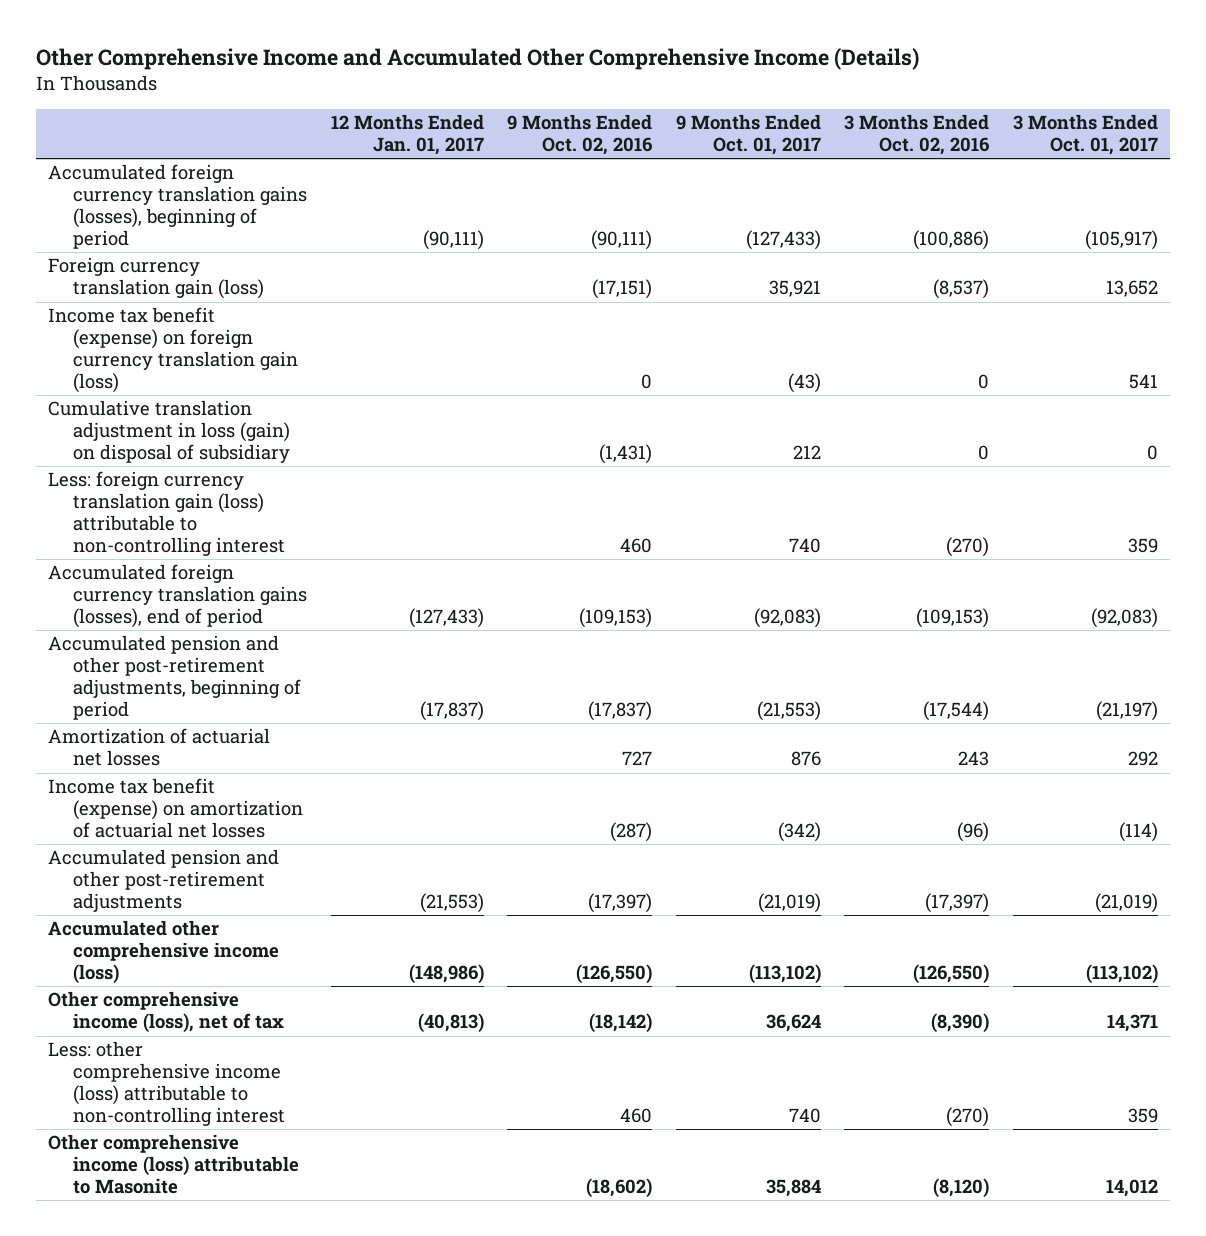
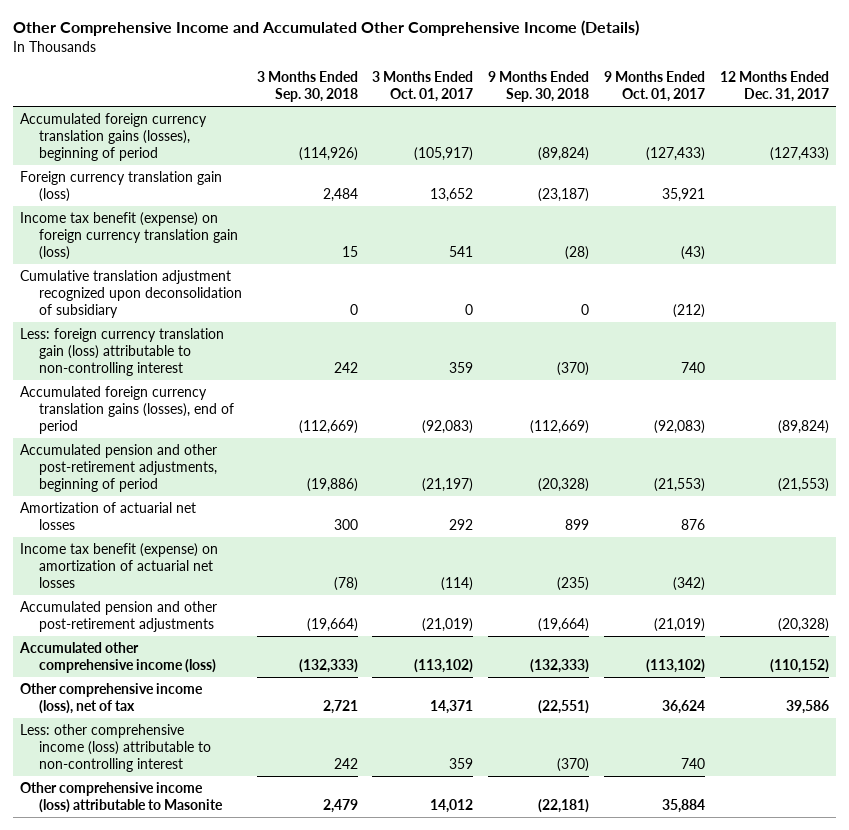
[330,114,484,156] 12 Months Ended Jan. 01, 2017 -> none
[507,114,653,156] 9 Months Ended Oct. 02, 2016 -> none
[844,114,990,156] 3 Months Ended Oct. 02, 2016 -> none
none -> [256,70,358,102] 3 Months Ended Sep. 30, 2018
none -> [488,70,590,102] 9 Months Ended Sep. 30, 2018
none -> [719,70,829,102] 12 Months Ended Dec. 31, 2017
[48,400,291,464] Cumulative translation adjustment in loss (gain) on disposal of subsidiary -> [19,269,242,318] Cumulative translation adjustment recognized upon deconsolidation of subsidiary
[792,445,821,460] 212 -> [672,303,705,318] (212)

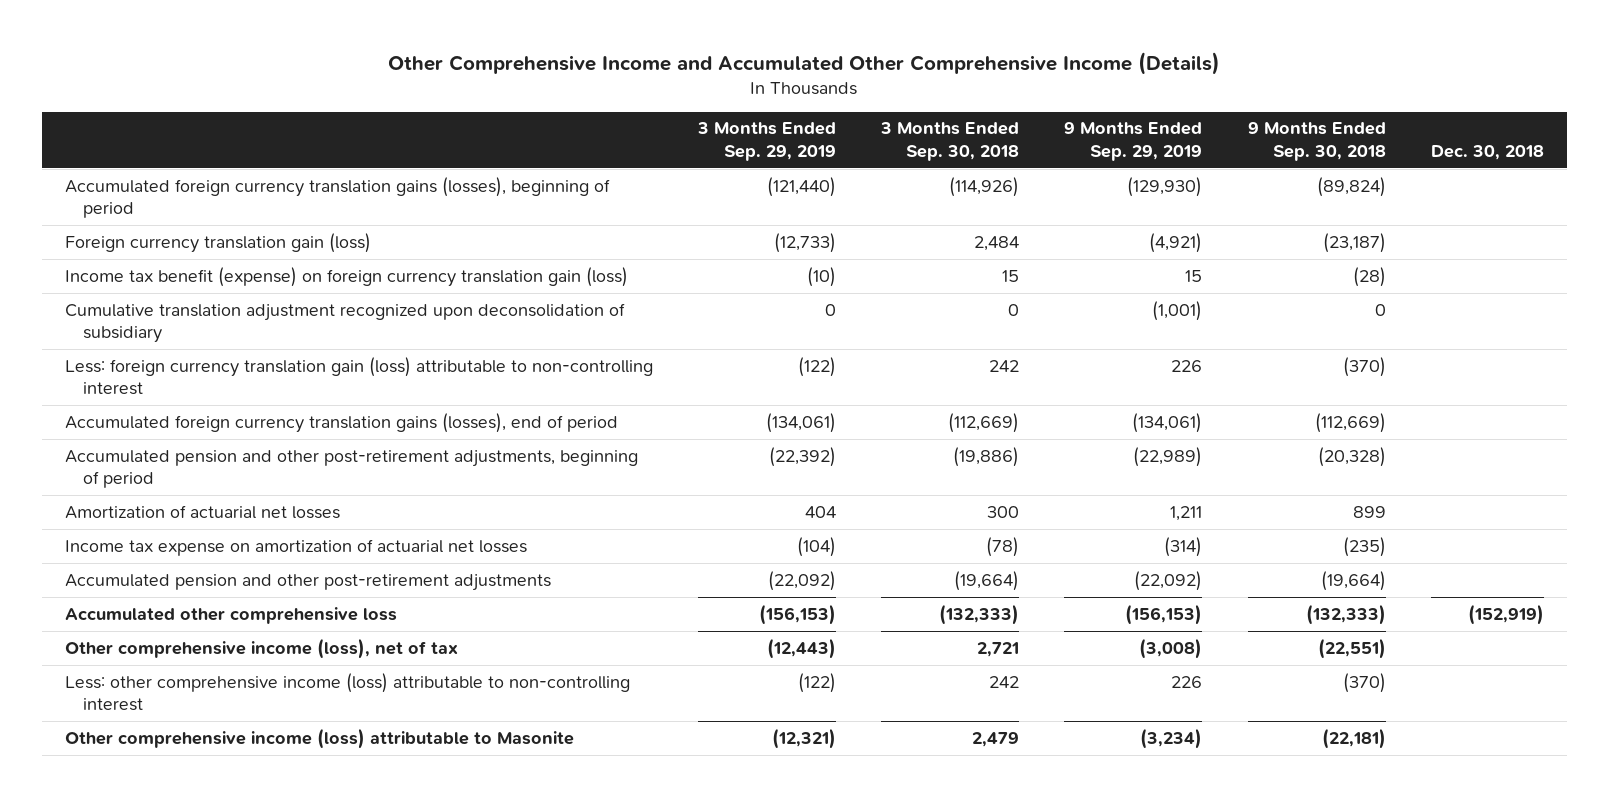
[372,70,474,102] 3 Months Ended Oct. 01, 2017 -> none
[603,70,705,102] 9 Months Ended Oct. 01, 2017 -> none
[719,70,829,102] 12 Months Ended Dec. 31, 2017 -> none
none -> [696,122,836,162] 3 Months Ended Sep. 29, 2019
none -> [1064,122,1203,162] 9 Months Ended Sep. 29, 2019
none -> [1431,145,1545,161] Dec. 30, 2018
[19,542,218,588] Income tax benefit (expense) on amortization of actuarial net losses -> [64,538,527,556] Income tax expense on amortization of actuarial net losses
[18,641,216,673] Accumulated other comprehensive income (loss) -> [64,606,397,624] Accumulated other comprehensive loss

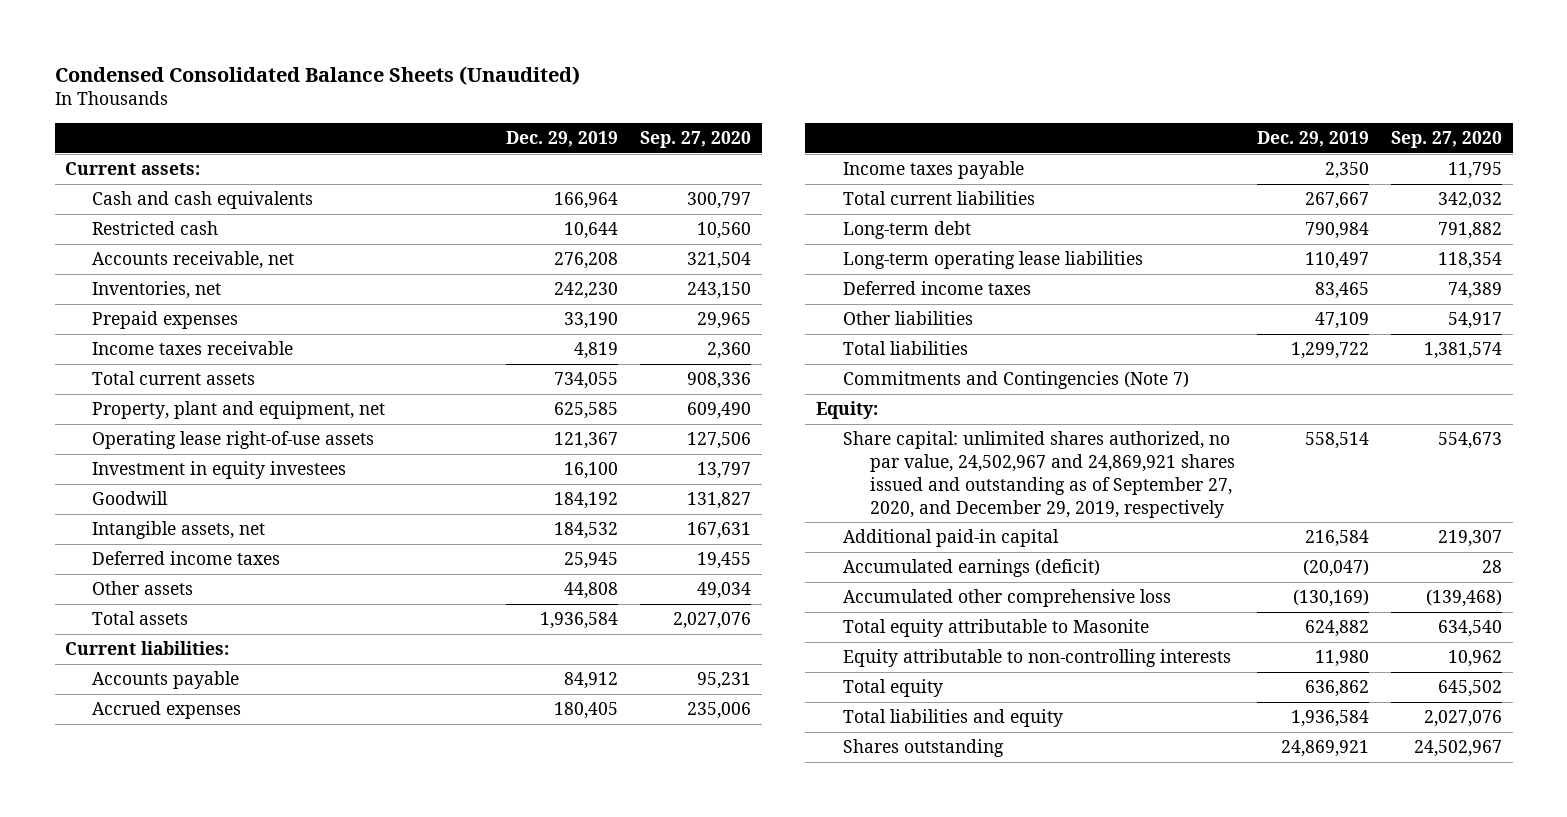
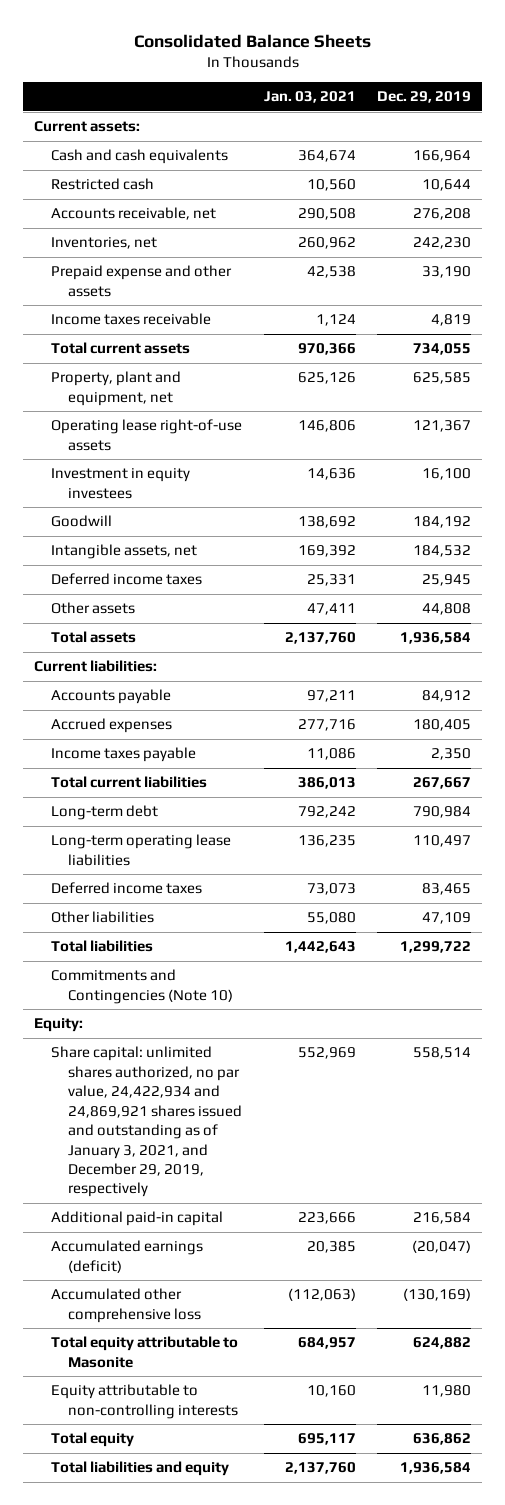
[54,65,580,85] Condensed Consolidated Balance Sheets (Unaudited) -> [133,33,371,48] Consolidated Balance Sheets
[639,131,751,149] Sep. 27, 2020 -> none
none -> [263,91,356,104] Jan. 03, 2021
[92,311,239,330] Prepaid expenses -> [51,265,233,297] Prepaid expense and other assets
[843,371,1190,390] Commitments and Contingencies (Note 7) -> [51,969,234,1004] Commitments and Contingencies (Note 10)
[843,431,1235,518] Share capital: unlimited shares authorized, no par value, 24,502,967 and 24,869,921 shares issued and outstanding as of September 27, 2020, and December 29, 2019, respectively -> [51,1046,243,1198] Share capital: unlimited shares authorized, no par value, 24,422,934 and 24,869,921 shares issued and outstanding as of January 3, 2021, and December 29, 2019, respectively
[843,739,1005,758] Shares outstanding -> none

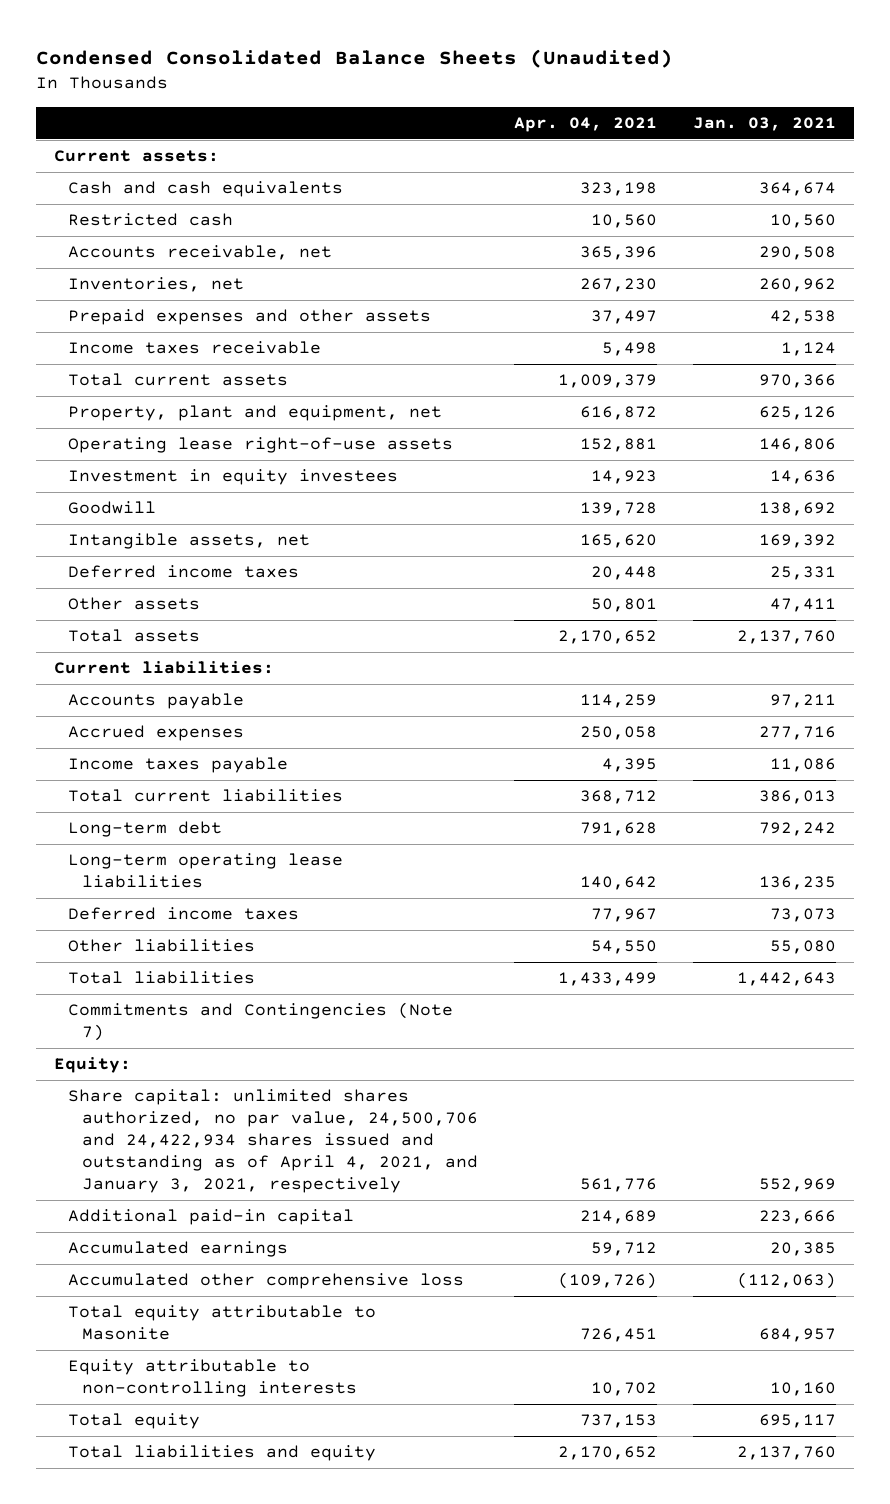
[133,33,371,48] Consolidated Balance Sheets -> [35,48,673,68] Condensed Consolidated Balance Sheets (Unaudited)
[376,91,471,104] Dec. 29, 2019 -> none
none -> [514,116,658,132] Apr. 04, 2021
[51,265,233,297] Prepaid expense and other assets -> [68,309,432,326] Prepaid expenses and other assets
[51,969,234,1004] Commitments and Contingencies (Note 10) -> [68,1002,454,1042] Commitments and Contingencies (Note 7)
[51,1046,243,1198] Share capital: unlimited shares authorized, no par value, 24,422,934 and 24,869,921 shares issued and outstanding as of January 3, 2021, and December 29, 2019, respectively -> [68,1089,479,1194] Share capital: unlimited shares authorized, no par value, 24,500,706 and 24,422,934 shares issued and outstanding as of April 4, 2021, and January 3, 2021, respectively
[51,1240,204,1273] Accumulated earnings (deficit) -> [68,1241,289,1258] Accumulated earnings

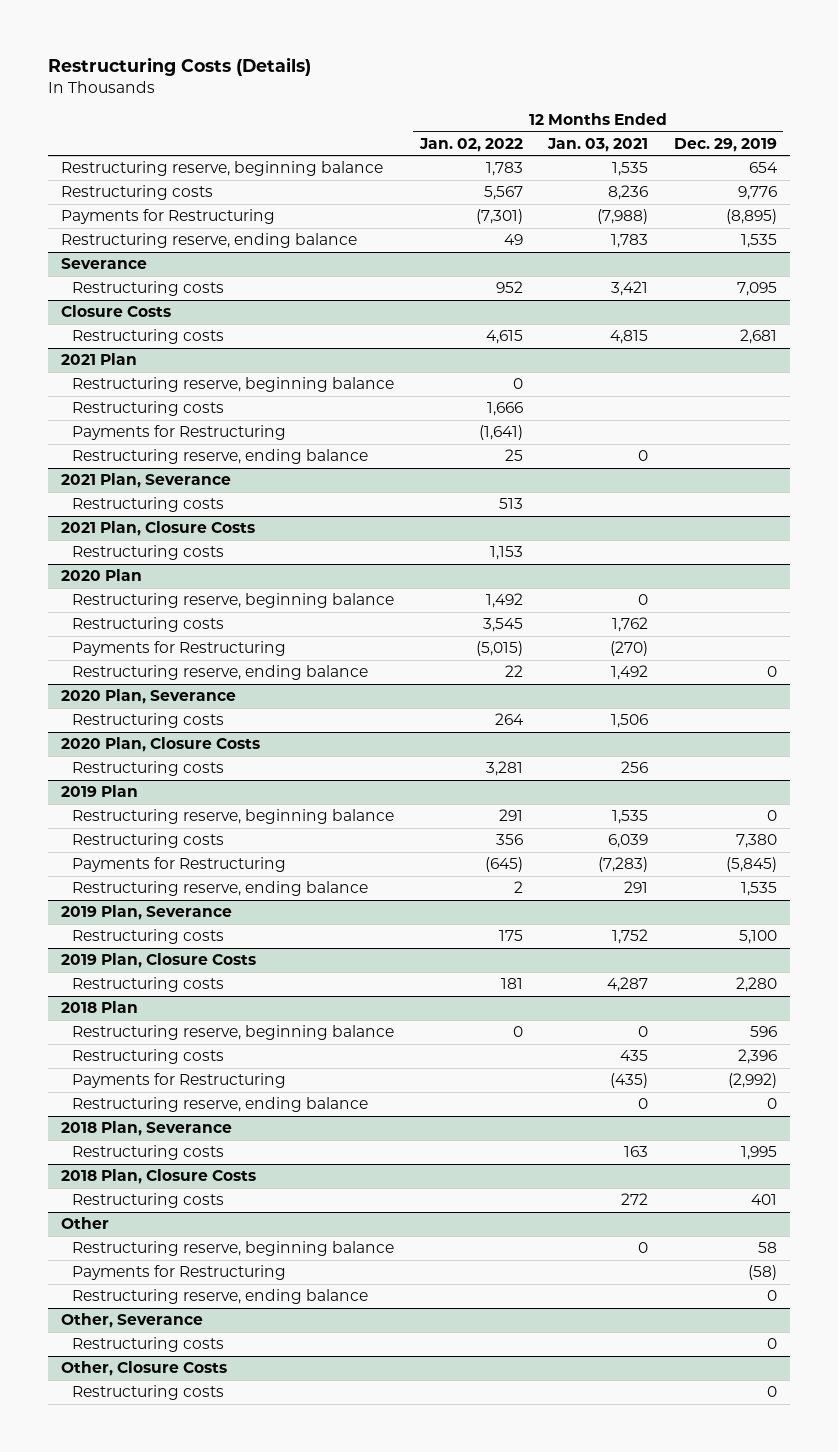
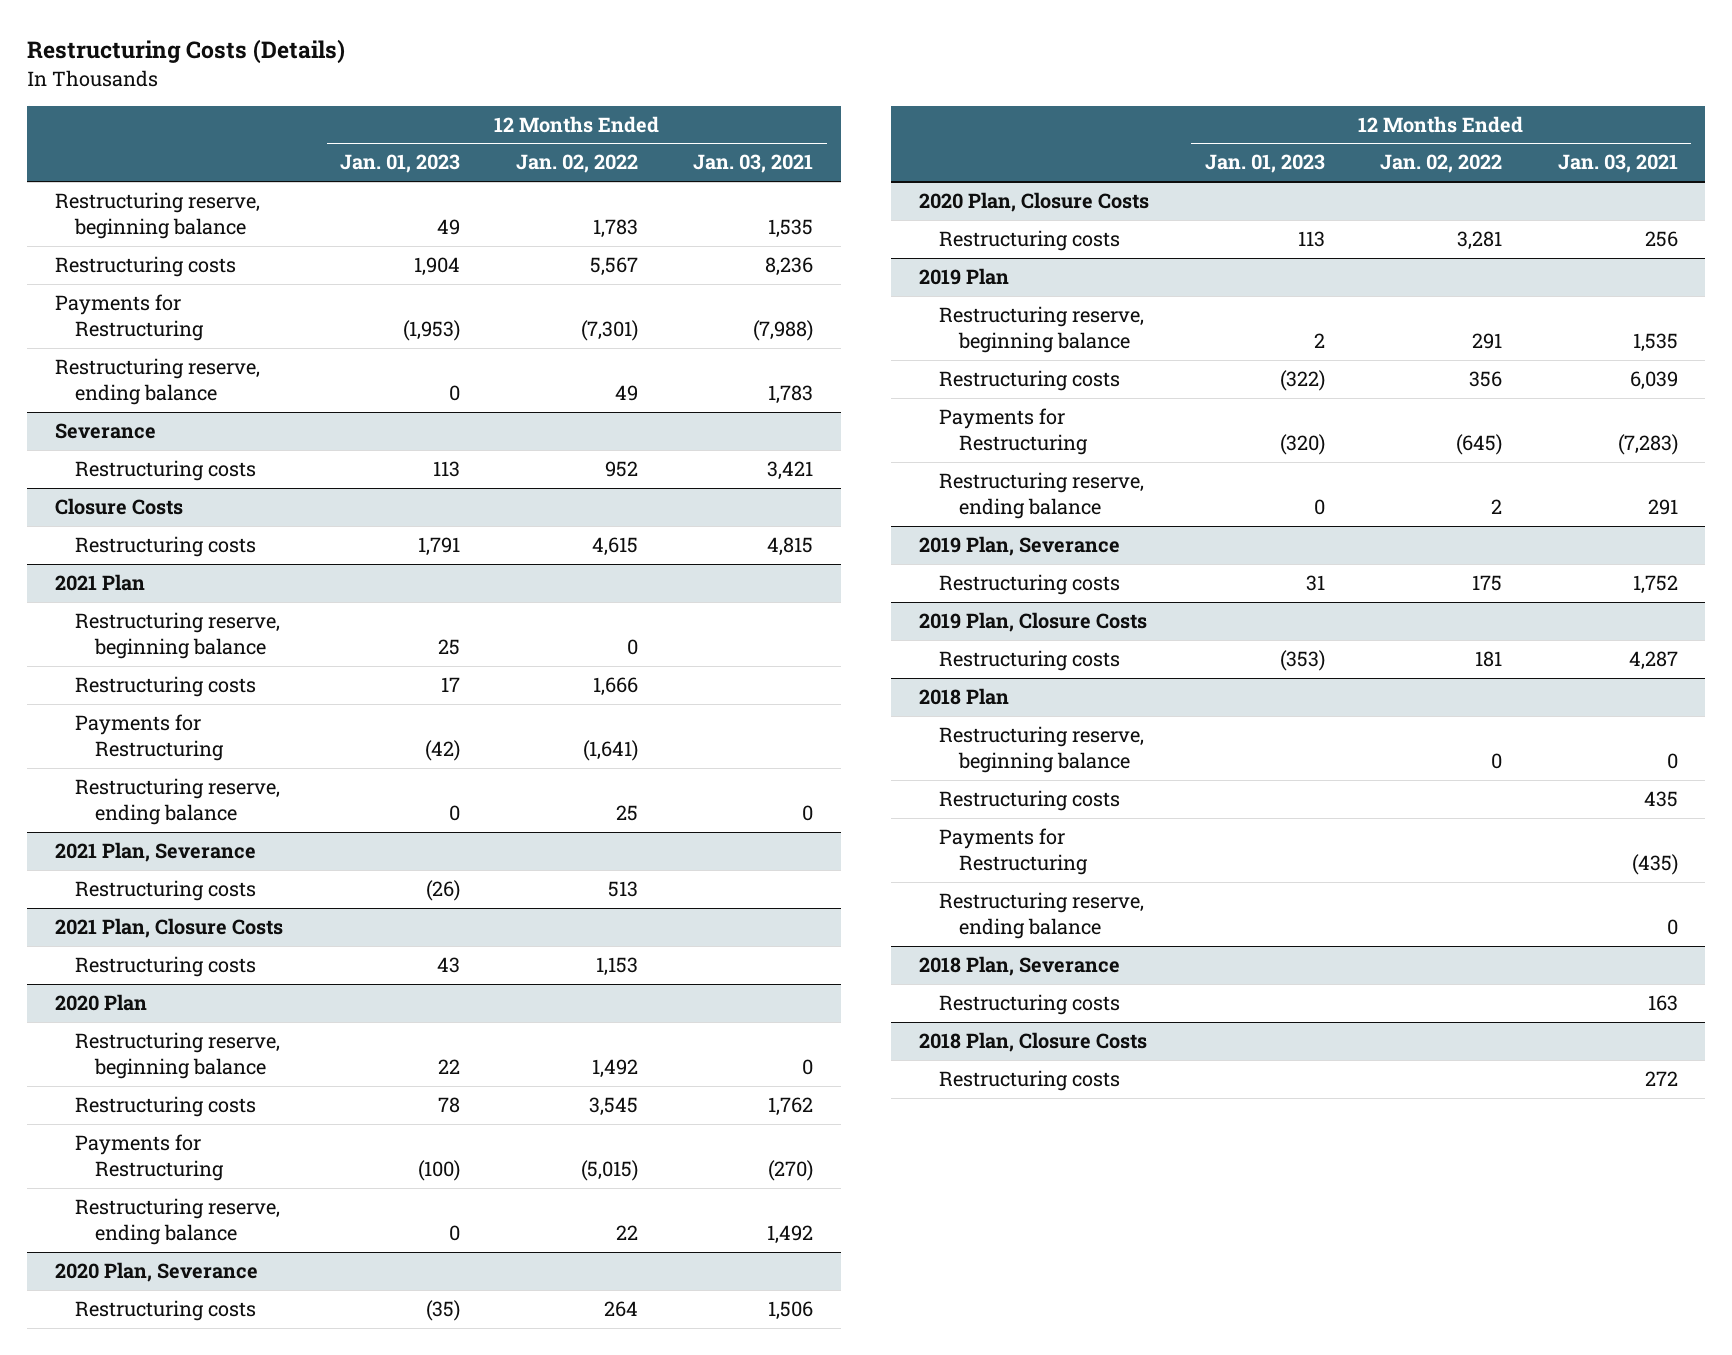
[674,137,778,152] Dec. 29, 2019 -> none
none -> [340,154,461,174] Jan. 01, 2023
[60,1217,109,1230] Other -> none
[71,1241,394,1257] Restructuring reserve, beginning balance -> none
[71,1265,286,1281] Payments for Restructuring -> none
[71,1289,368,1305] Restructuring reserve, ending balance -> none
[60,1313,203,1329] Other, Severance -> none
[71,1337,224,1353] Restructuring costs -> none
[60,1361,227,1377] Other, Closure Costs -> none
[71,1385,224,1401] Restructuring costs -> none

